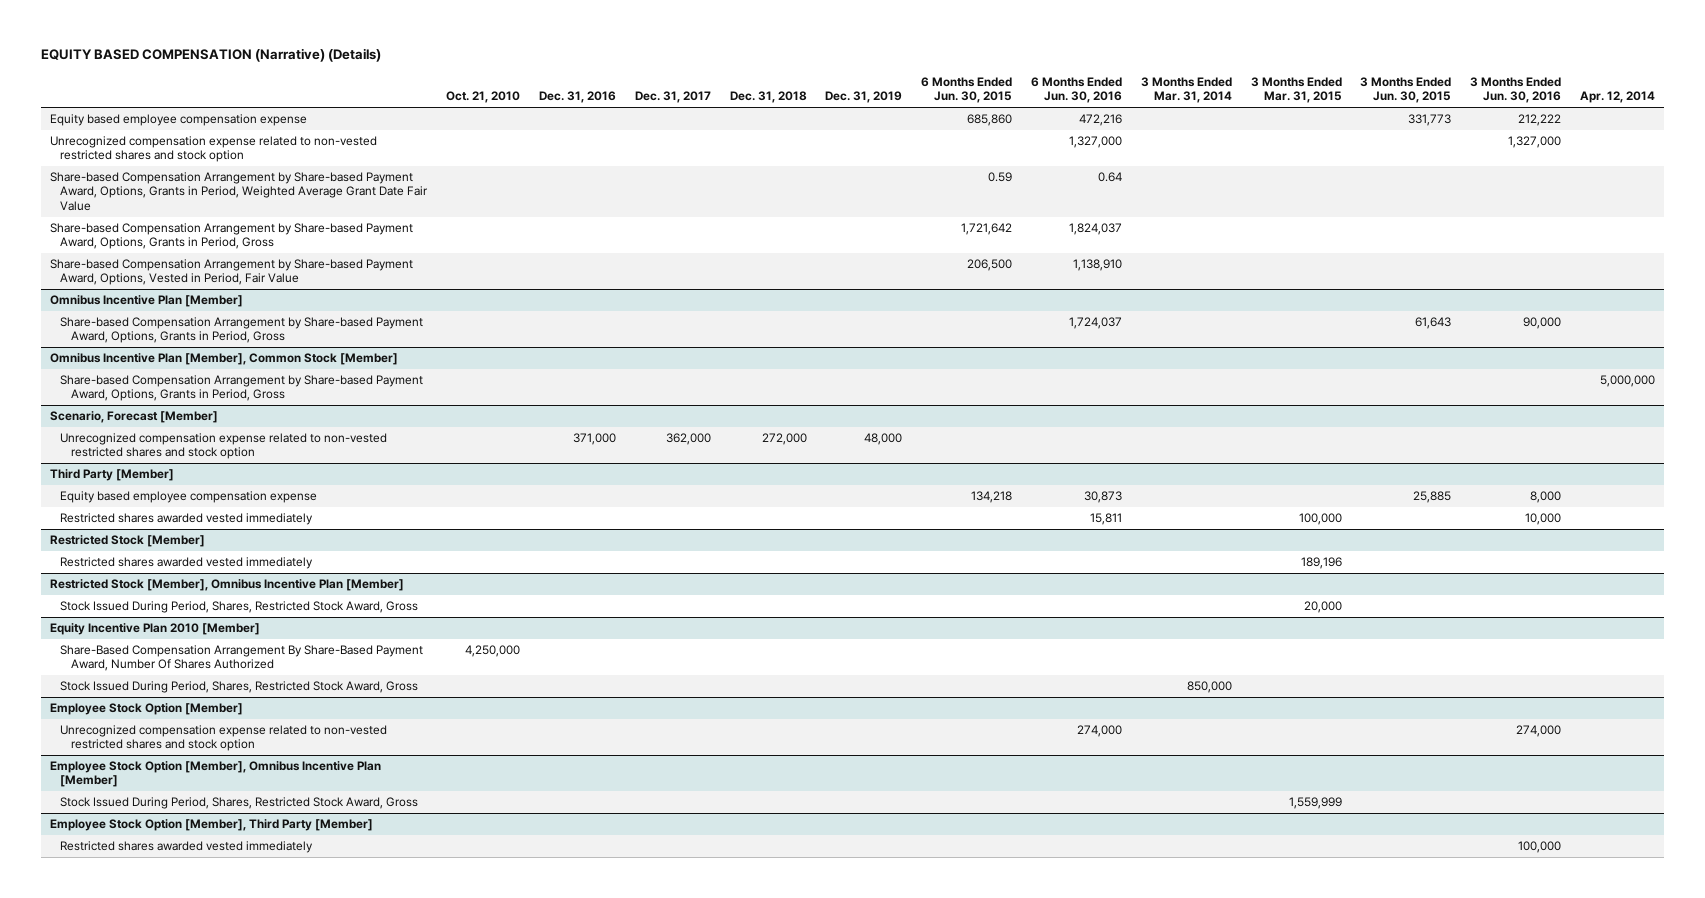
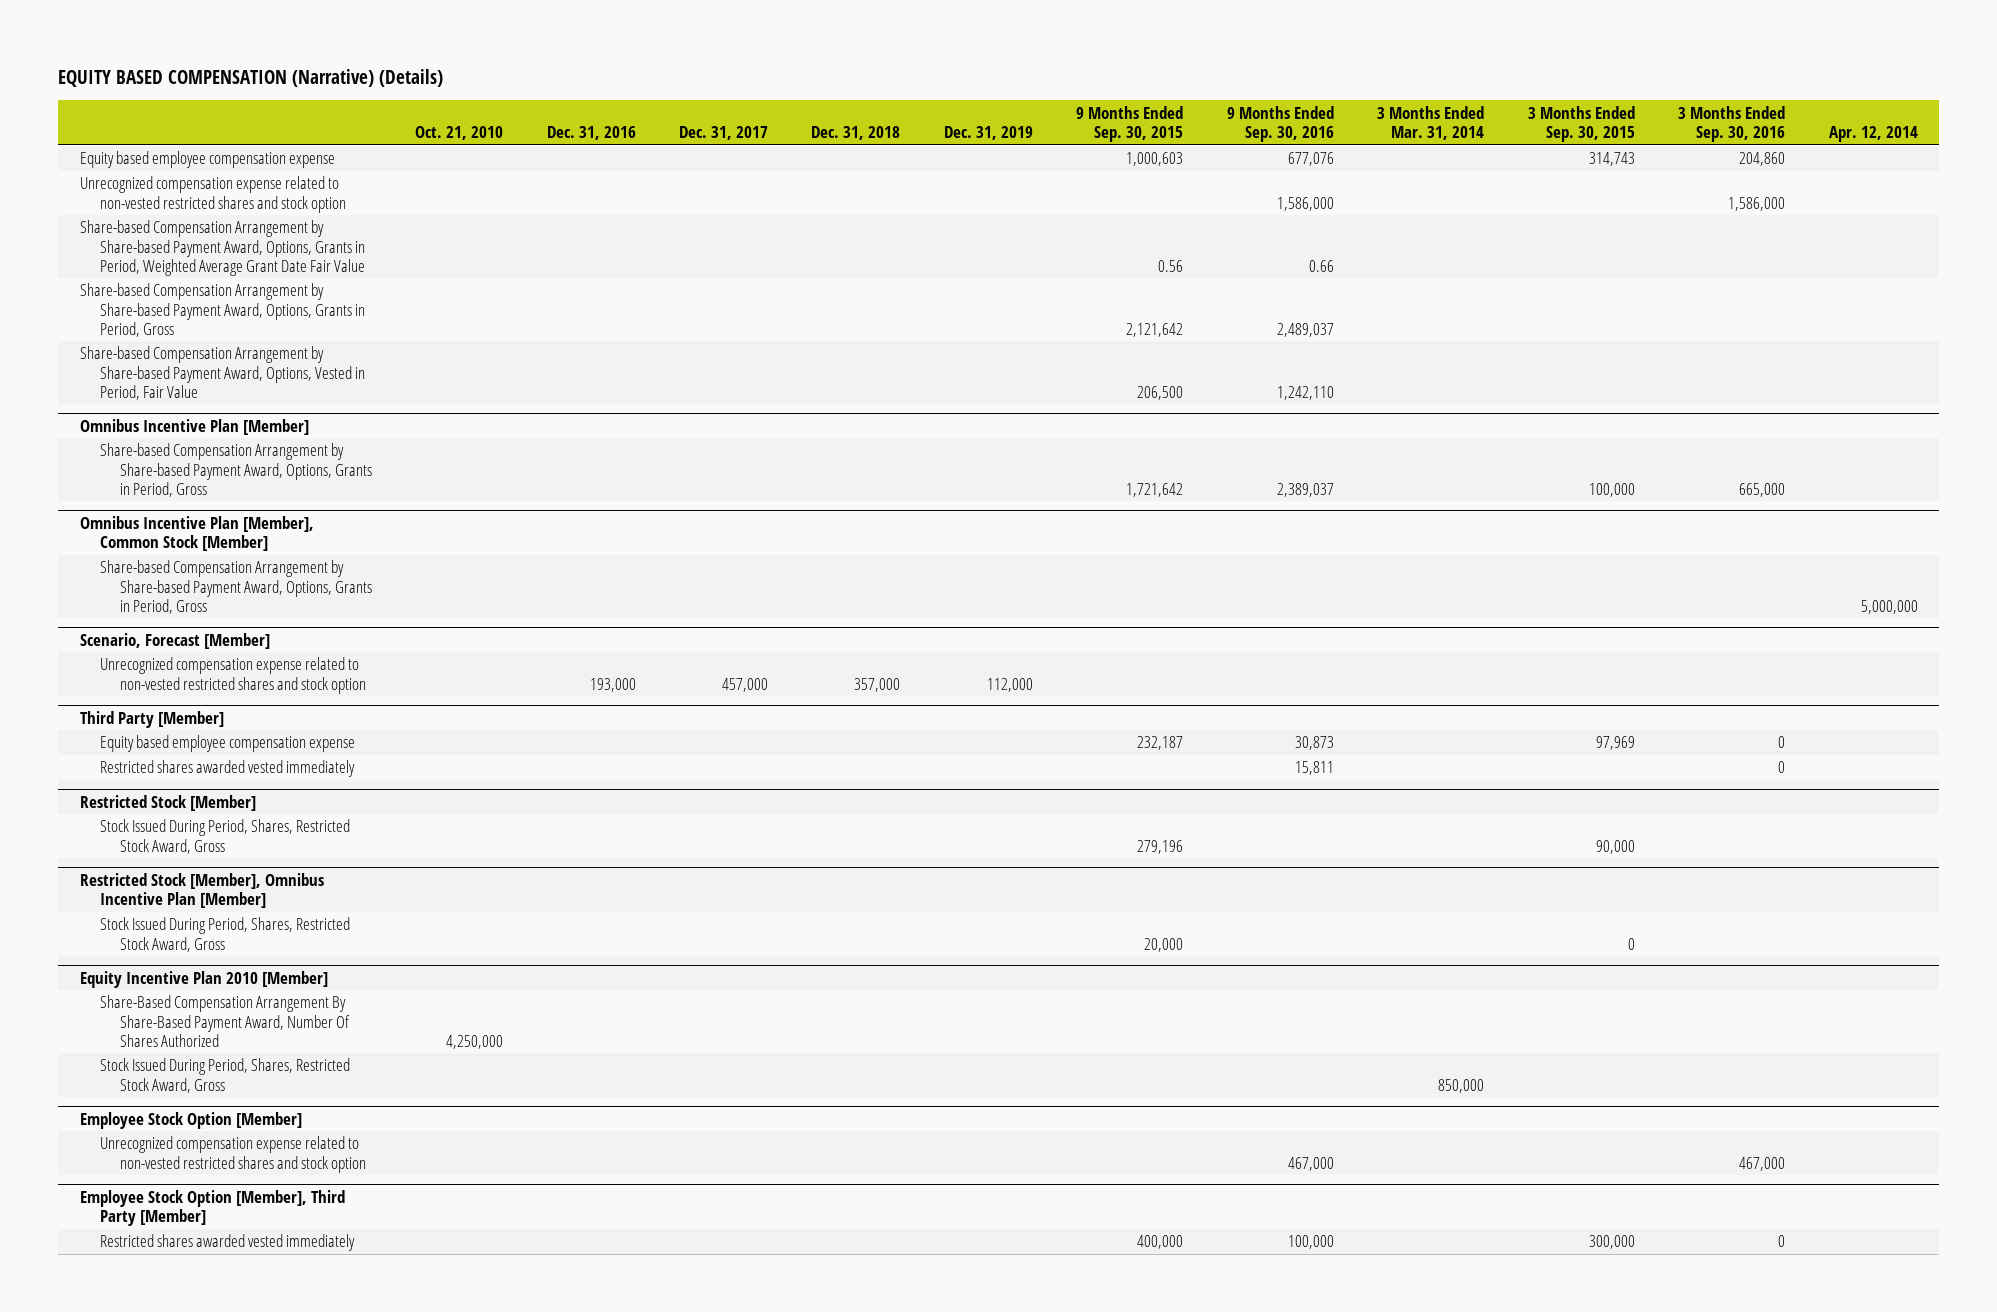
[921,77,1013,104] 6 Months Ended Jun. 30, 2015 -> none
[1031,77,1123,104] 6 Months Ended Jun. 30, 2016 -> none
[1250,77,1342,104] 3 Months Ended Mar. 31, 2015 -> none
[1360,77,1452,104] 3 Months Ended Jun. 30, 2015 -> none
[1470,77,1562,104] 3 Months Ended Jun. 30, 2016 -> none
none -> [1076,105,1184,143] 9 Months Ended Sep. 30, 2015
none -> [1226,105,1334,143] 9 Months Ended Sep. 30, 2016
none -> [1527,105,1635,143] 3 Months Ended Sep. 30, 2015
none -> [1678,105,1786,143] 3 Months Ended Sep. 30, 2016
[573,433,617,446] 371,000 -> [589,677,636,692] 193,000
[665,433,711,446] 362,000 -> [722,677,769,692] 457,000
[761,433,807,446] 272,000 -> [854,677,901,692] 357,000
[864,433,903,446] 48,000 -> [986,677,1033,692] 112,000
[60,557,314,570] Restricted shares awarded vested immediately -> none
none -> [99,819,350,854] Stock Issued During Period, Shares, Restricted Stock Award, Gross
[50,761,382,788] Employee Stock Option [Member], Omnibus Incentive Plan [Member] -> none
[60,797,419,810] Stock Issued During Period, Shares, Restricted Stock Award, Gross -> none

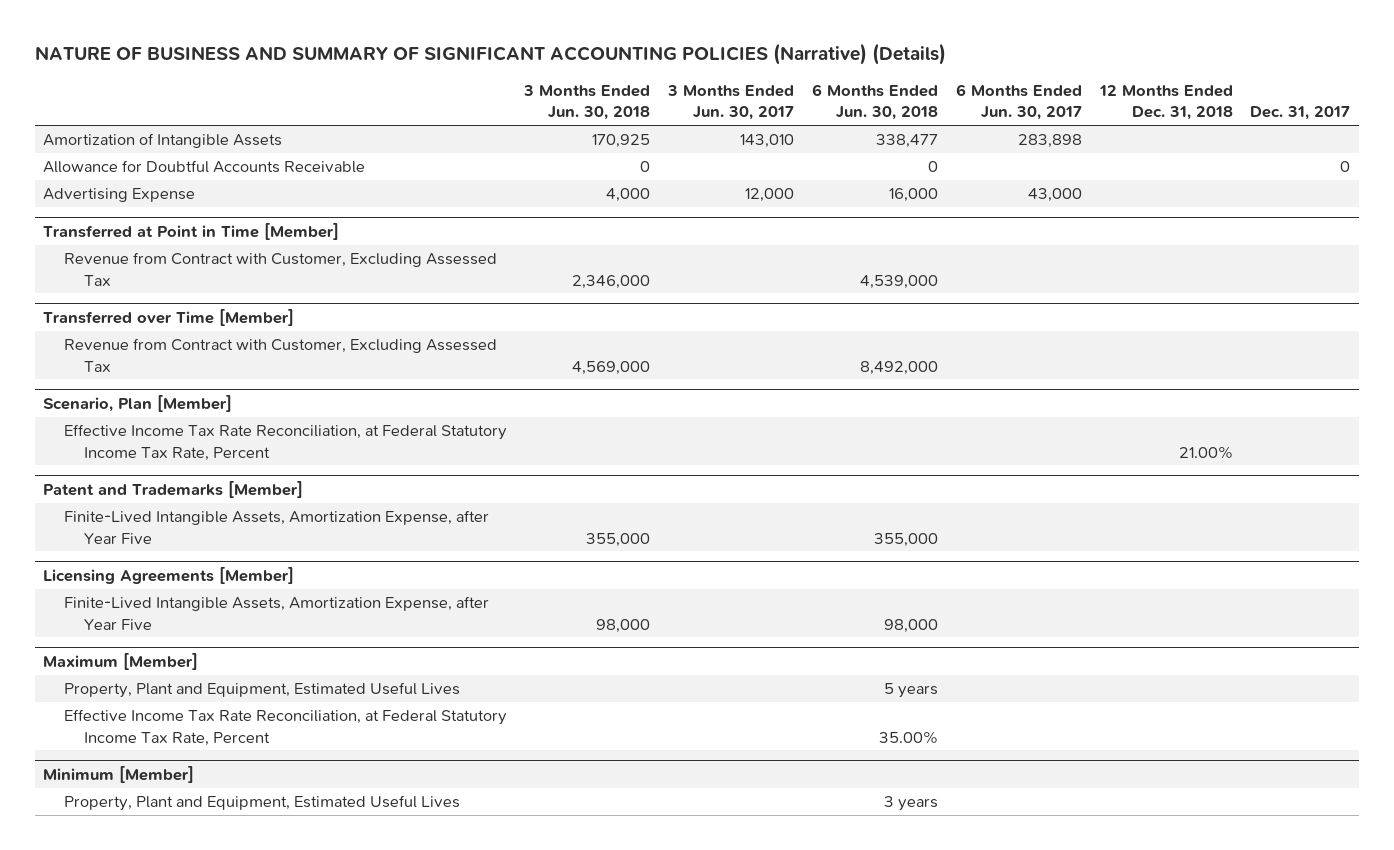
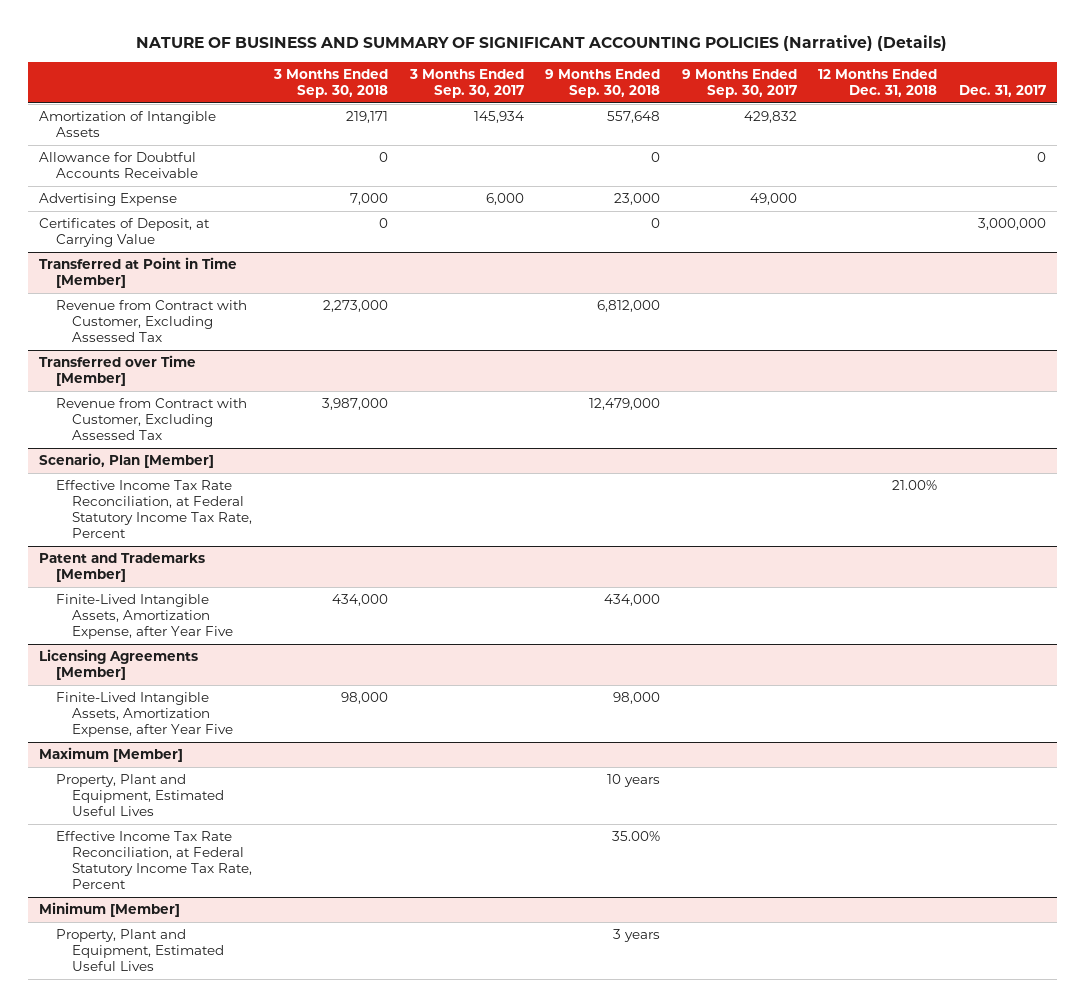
[523,84,651,121] 3 Months Ended Jun. 30, 2018 -> none
[667,84,795,121] 3 Months Ended Jun. 30, 2017 -> none
[811,83,938,121] 6 Months Ended Jun. 30, 2018 -> none
[955,83,1082,121] 6 Months Ended Jun. 30, 2017 -> none
none -> [273,68,389,98] 3 Months Ended Sep. 30, 2018
none -> [408,68,524,98] 3 Months Ended Sep. 30, 2017
none -> [545,68,661,98] 9 Months Ended Sep. 30, 2018
none -> [681,68,797,98] 9 Months Ended Sep. 30, 2017
none -> [38,218,210,248] Certificates of Deposit, at Carrying Value

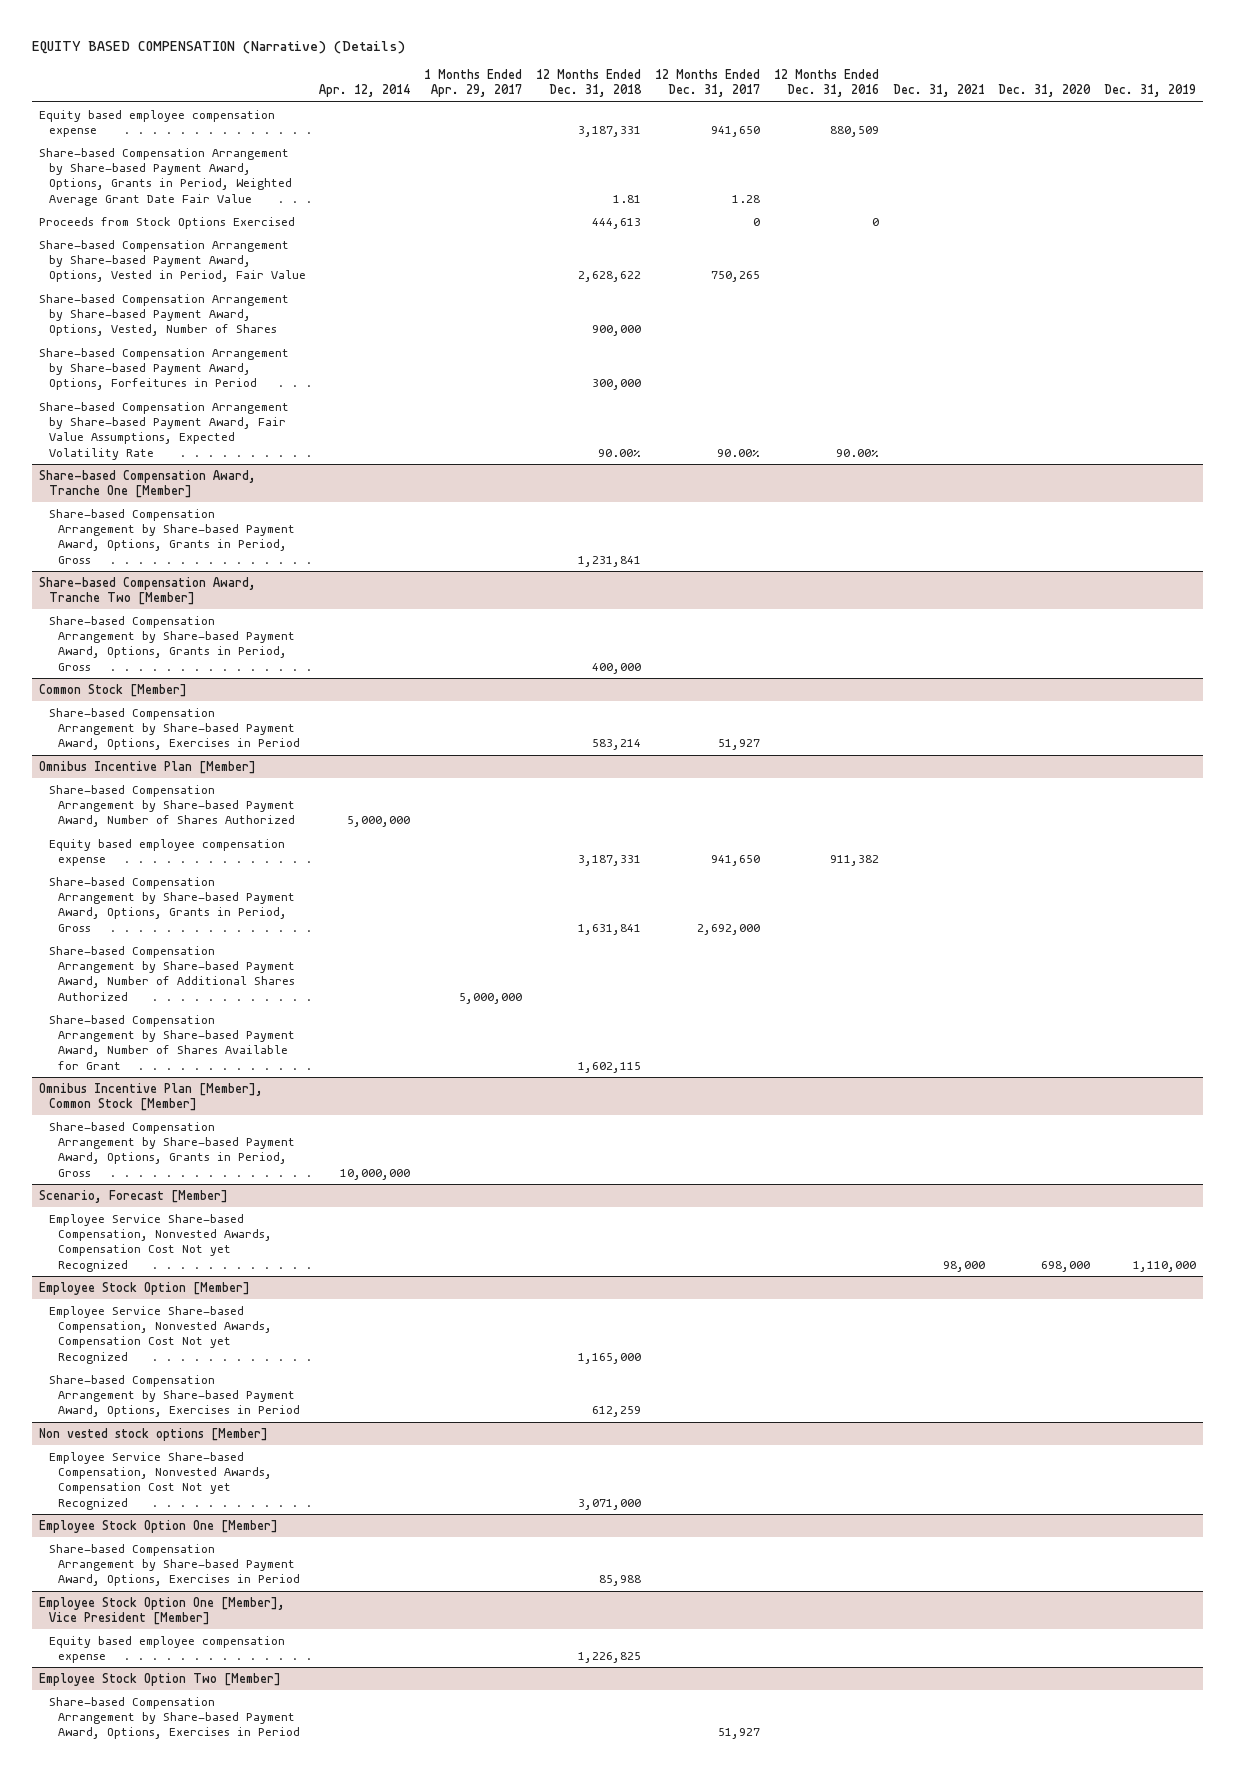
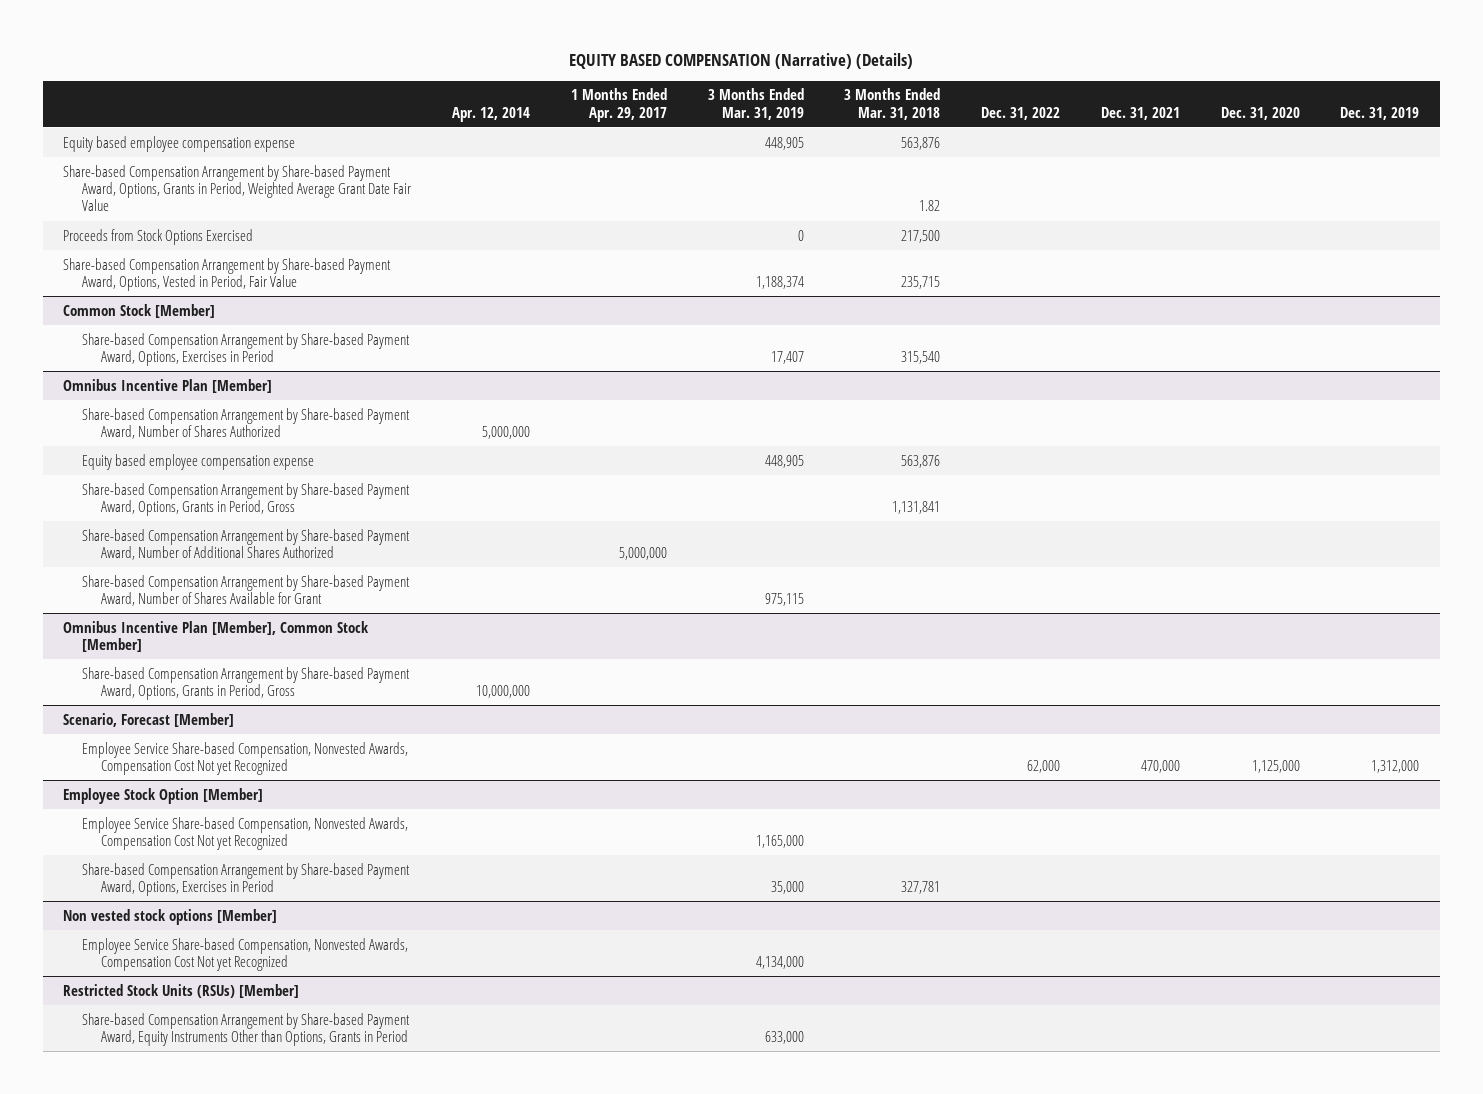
[536,69,643,98] 12 Months Ended Dec. 31, 2018 -> none
[654,69,760,98] 12 Months Ended Dec. 31, 2017 -> none
[773,69,879,98] 12 Months Ended Dec. 31, 2016 -> none
none -> [707,88,804,120] 3 Months Ended Mar. 31, 2019
none -> [844,88,941,120] 3 Months Ended Mar. 31, 2018
none -> [981,106,1061,120] Dec. 31, 2022
[38,293,289,337] Share-based Compensation Arrangement by Share-based Payment Award, Options, Vested, Number of Shares -> none
[38,347,289,391] Share-based Compensation Arrangement by Share-based Payment Award, Options, Forfeitures in Period -> none
[38,401,289,460] Share-based Compensation Arrangement by Share-based Payment Award, Fair Value Assumptions, Expected Volatility Rate -> none
[38,469,256,499] Share-based Compensation Award, Tranche One [Member] -> none
[48,508,296,564] Share-based Compensation Arrangement by Share-based Payment Award, Options, Grants in Period, Gross -> none
[38,576,256,606] Share-based Compensation Award, Tranche Two [Member] -> none
[48,615,296,671] Share-based Compensation Arrangement by Share-based Payment Award, Options, Grants in Period, Gross -> none
[942,1260,985,1272] 98,000 -> [1140,760,1180,774] 470,000
[1041,1260,1091,1272] 698,000 -> [1251,760,1300,774] 1,125,000
[1133,1260,1197,1272] 1,110,000 -> [1371,760,1420,774] 1,312,000
[38,1519,278,1533] Employee Stock Option One [Member] -> none
[48,1543,301,1587] Share-based Compensation Arrangement by Share-based Payment Award, Options, Exercises in Period -> none
[38,1596,285,1626] Employee Stock Option One [Member], Vice President [Member] -> none
[48,1635,285,1664] Equity based employee compensation expense -> none
[38,1672,281,1686] Employee Stock Option Two [Member] -> none
[48,1696,301,1740] Share-based Compensation Arrangement by Share-based Payment Award, Options, Exercises in Period -> none
none -> [63,983,300,998] Restricted Stock Units (RSUs) [Member]
none -> [82,1012,411,1047] Share-based Compensation Arrangement by Share-based Payment Award, Equity Instruments Other than Options, Grants in Period

